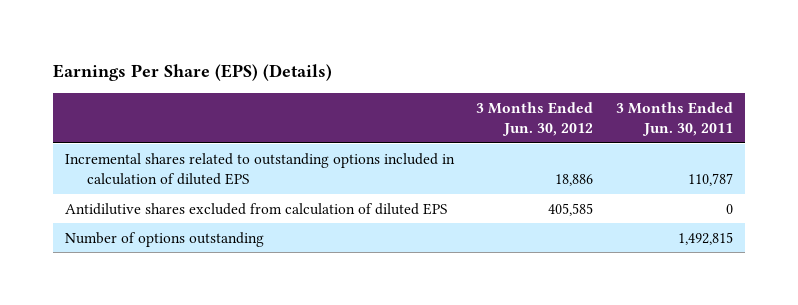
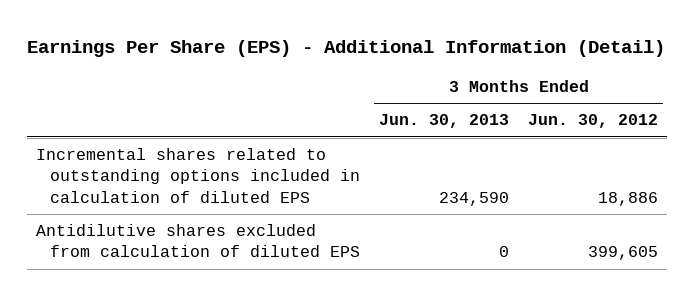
[53,64,333,82] Earnings Per Share (EPS) (Details) -> [26,39,665,57] Earnings Per Share (EPS) - Additional Information (Detail)
[616,101,734,136] 3 Months Ended Jun. 30, 2011 -> none
none -> [379,114,510,129] Jun. 30, 2013
[64,231,264,247] Number of options outstanding -> none
[548,202,594,216] 405,585 -> [587,246,658,261] 399,605

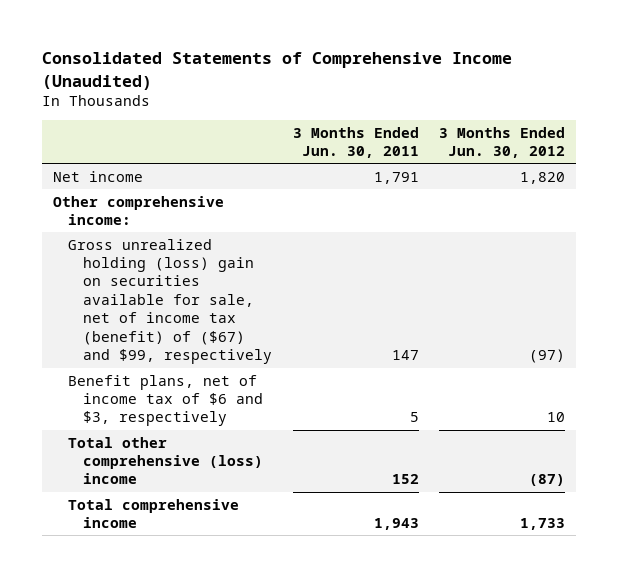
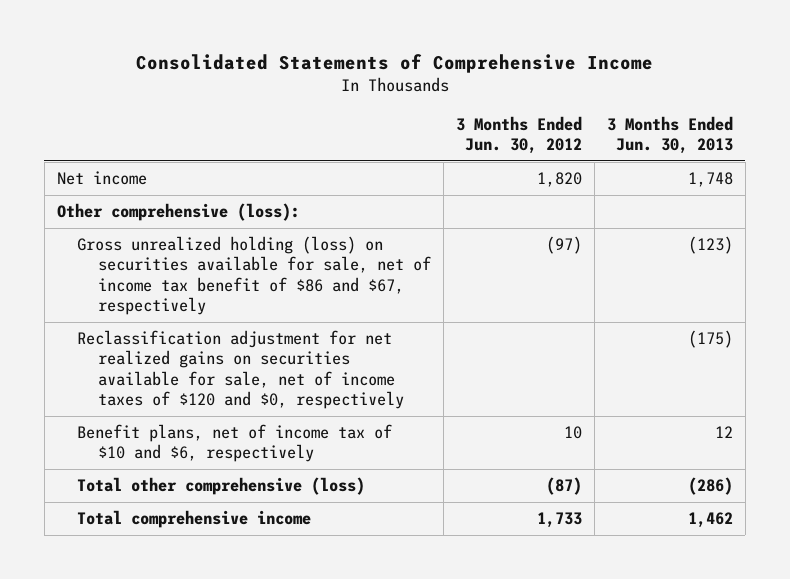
[42,52,513,90] Consolidated Statements of Comprehensive Income (Unaudited) -> [135,54,653,74] Consolidated Statements of Comprehensive Income
[292,126,419,159] 3 Months Ended Jun. 30, 2011 -> none
none -> [606,115,733,155] 3 Months Ended Jun. 30, 2013
[52,195,224,226] Other comprehensive income: -> [56,203,300,222] Other comprehensive (loss):
[67,238,273,365] Gross unrealized holding (loss) gain on securities available for sale, net of income tax (benefit) of ($67) and $99, respectively -> [77,236,432,315] Gross unrealized holding (loss) on securities available for sale, net of income tax benefit of $86 and $67, respectively
none -> [77,330,405,409] Reclassification adjustment for net realized gains on securities available for sale, net of income taxes of $120 and $0, respectively
[67,374,264,427] Benefit plans, net of income tax of $6 and $3, respectively -> [77,424,393,463] Benefit plans, net of income tax of $10 and $6, respectively
[67,436,264,485] Total other comprehensive (loss) income -> [77,477,366,496] Total other comprehensive (loss)

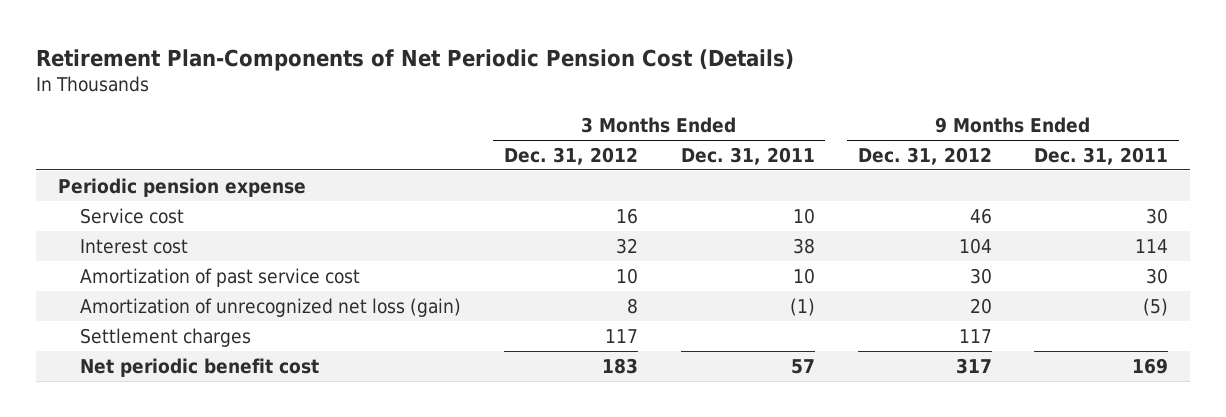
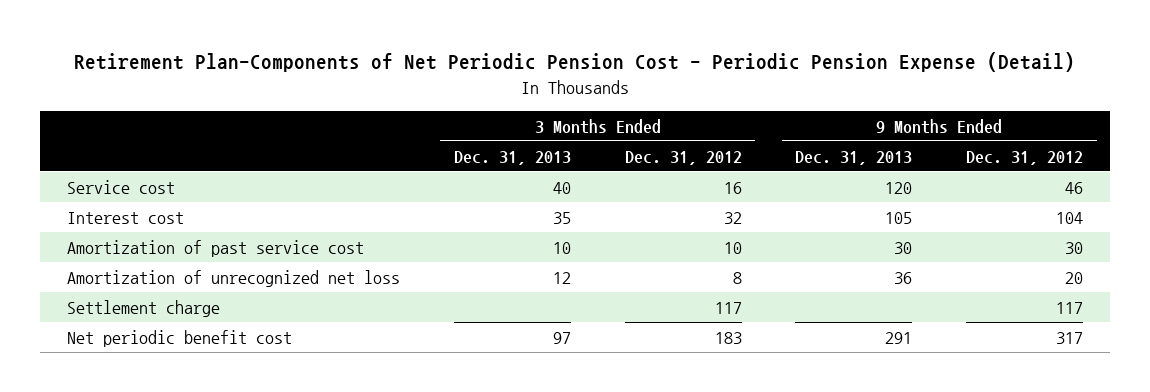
[36,48,795,71] Retirement Plan-Components of Net Periodic Pension Cost (Details) -> [74,52,1076,73] Retirement Plan-Components of Net Periodic Pension Cost - Periodic Pension Expense (Detail)
[680,146,815,165] Dec. 31, 2011 -> none
[1034,146,1169,165] Dec. 31, 2011 -> none
none -> [453,150,571,165] Dec. 31, 2013
none -> [795,150,913,165] Dec. 31, 2013
[57,177,306,197] Periodic pension expense -> none
[80,297,462,317] Amortization of unrecognized net loss (gain) -> [67,269,401,287] Amortization of unrecognized net loss
[80,327,252,347] Settlement charges -> [67,299,221,317] Settlement charge

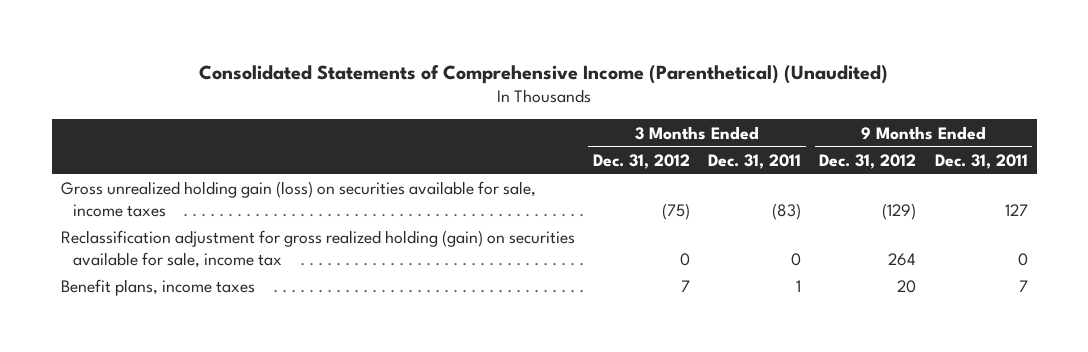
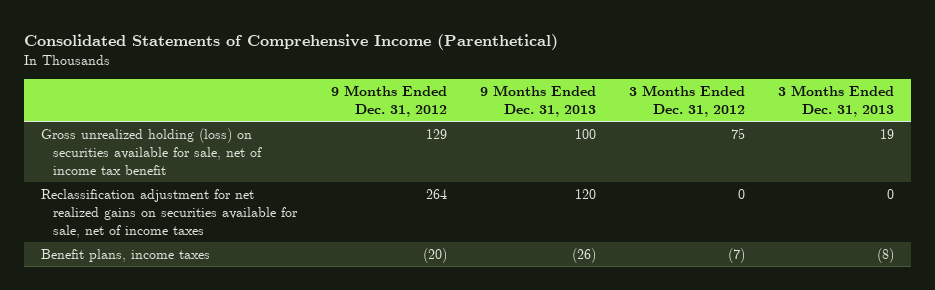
[199,64,889,84] Consolidated Statements of Comprehensive Income (Parenthetical) (Unaudited) -> [24,33,559,50] Consolidated Statements of Comprehensive Income (Parenthetical)
[708,153,802,169] Dec. 31, 2011 -> none
[934,153,1028,169] Dec. 31, 2011 -> none
none -> [479,84,596,117] 9 Months Ended Dec. 31, 2013
none -> [778,84,895,117] 3 Months Ended Dec. 31, 2013
[60,181,536,218] Gross unrealized holding gain (loss) on securities available for sale, income taxes -> [40,127,263,176] Gross unrealized holding (loss) on securities available for sale, net of income tax benefit
[661,203,690,221] (75) -> [730,127,745,139] 75
[882,203,917,221] (129) -> [425,128,447,139] 129
[60,230,575,269] Reclassification adjustment for gross realized holding (gain) on securities available for sale, income tax -> [40,188,299,239] Reclassification adjustment for net realized gains on securities available for sale, net of income taxes
[680,280,690,293] 7 -> [727,247,745,263] (7)
[897,280,917,294] 20 -> [422,247,447,263] (20)

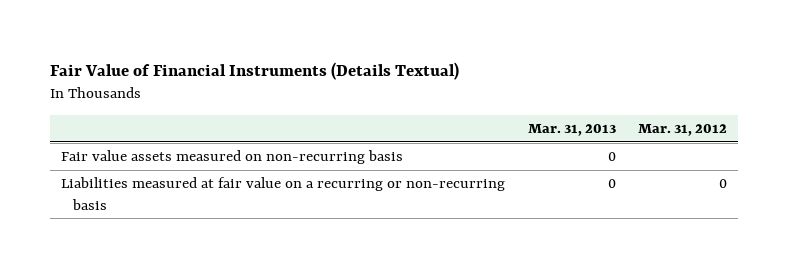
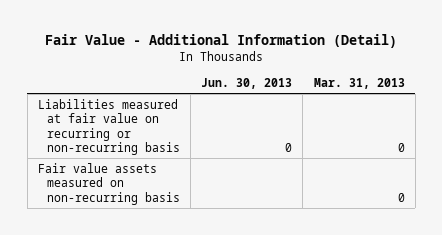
[49,61,459,80] Fair Value of Financial Instruments (Details Textual) -> [45,34,398,49] Fair Value - Additional Information (Detail)
[638,124,728,137] Mar. 31, 2012 -> none
none -> [201,78,293,90] Jun. 30, 2013
none -> [37,98,181,156] Liabilities measured at fair value on recurring or non-recurring basis
[60,177,505,210] Liabilities measured at fair value on a recurring or non-recurring basis -> none

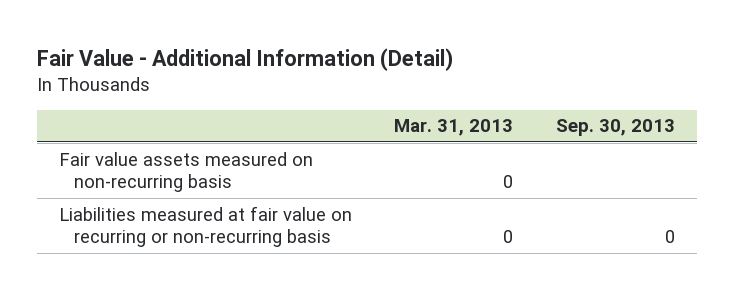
[201,78,293,90] Jun. 30, 2013 -> none
none -> [556,119,676,137] Sep. 30, 2013
[37,98,181,156] Liabilities measured at fair value on recurring or non-recurring basis -> [58,205,352,248] Liabilities measured at fair value on recurring or non-recurring basis

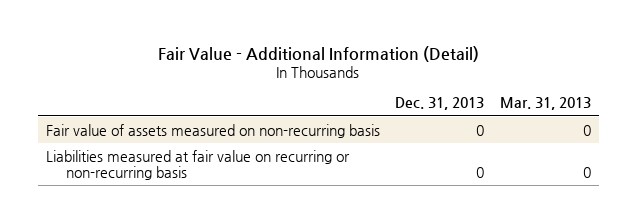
[556,119,676,137] Sep. 30, 2013 -> none
none -> [395,97,485,111] Dec. 31, 2013
[58,151,313,193] Fair value assets measured on non-recurring basis -> [45,123,380,138] Fair value of assets measured on non-recurring basis

